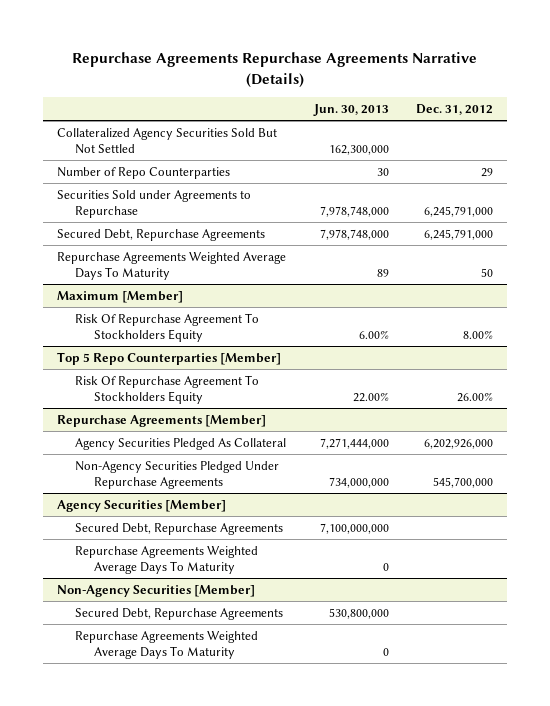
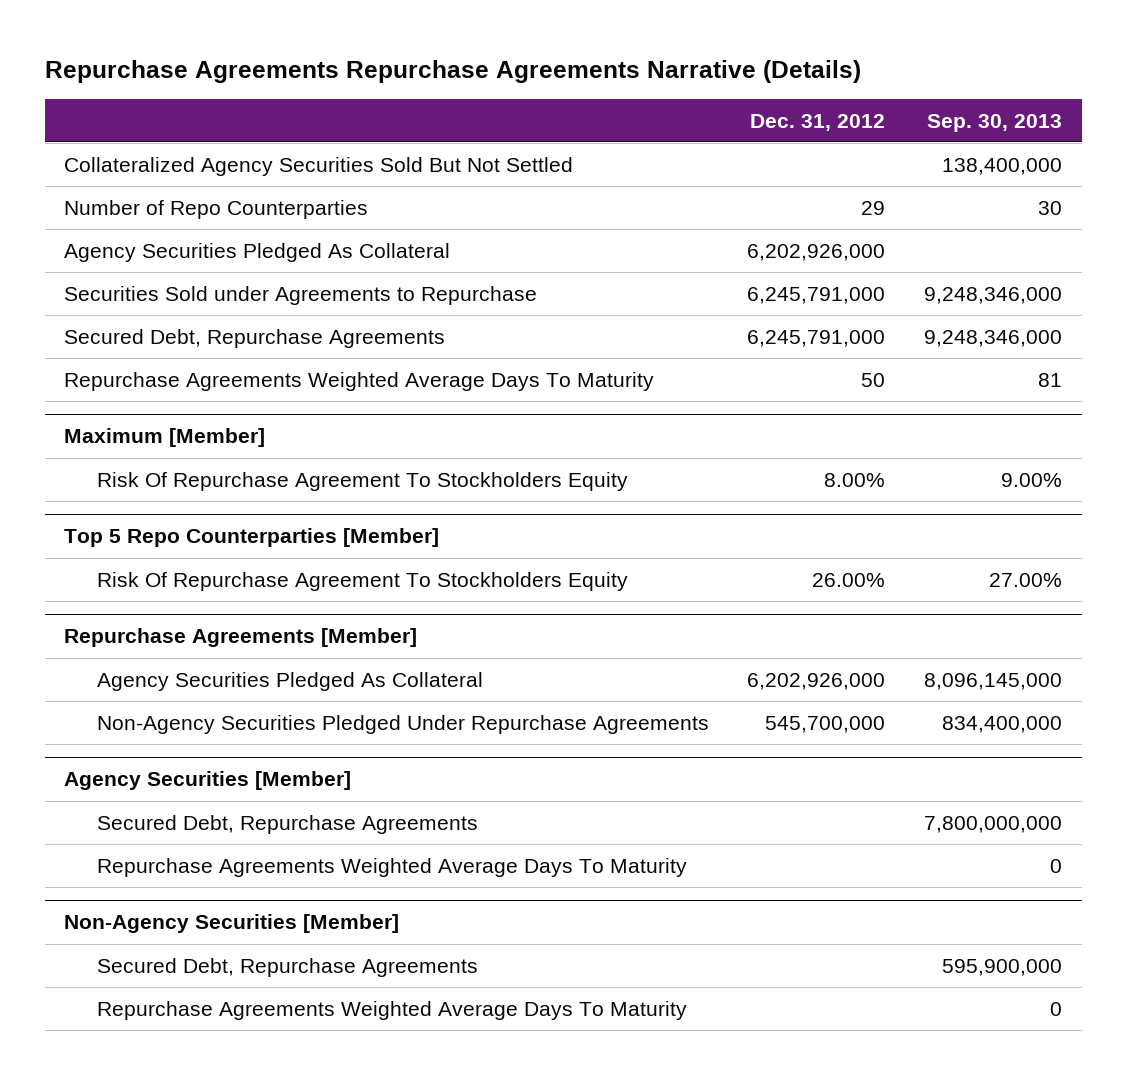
[312,103,389,116] Jun. 30, 2013 -> none
none -> [927,113,1063,132] Sep. 30, 2013
none -> [64,242,451,262] Agency Securities Pledged As Collateral

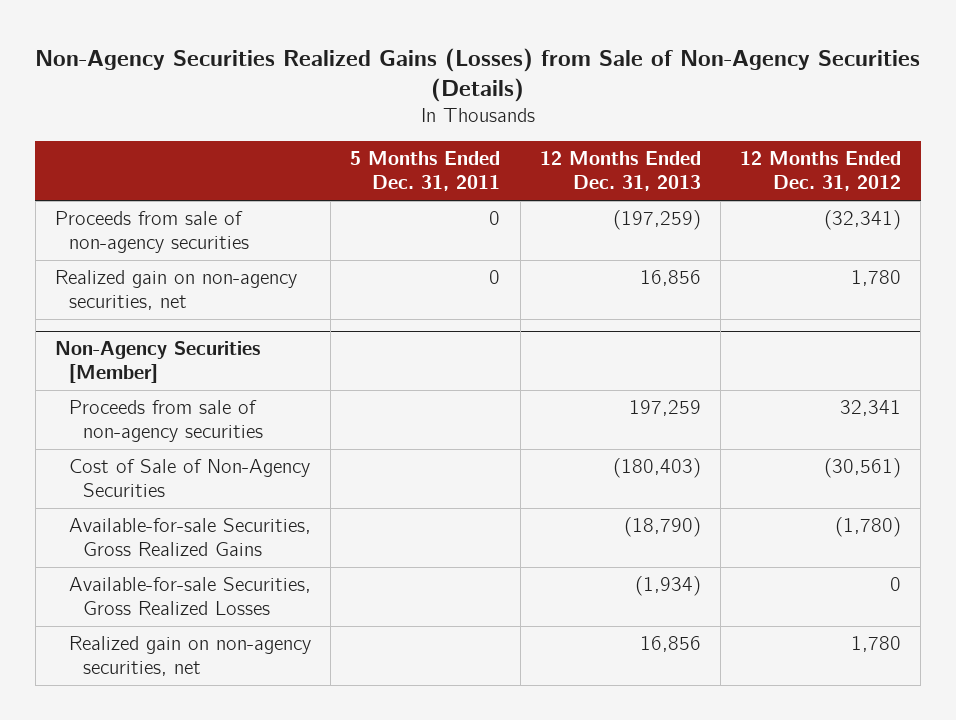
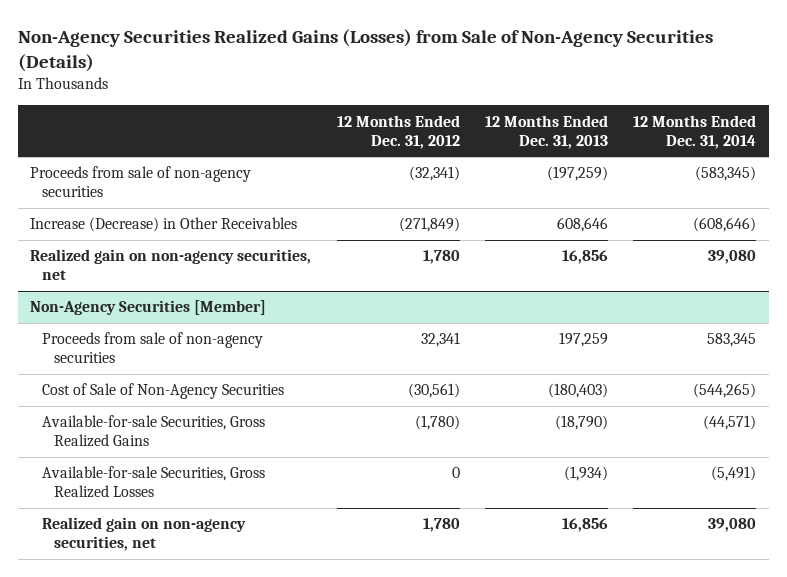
[350,151,501,192] 5 Months Ended Dec. 31, 2011 -> none
none -> [633,114,757,149] 12 Months Ended Dec. 31, 2014
none -> [30,217,298,233] Increase (Decrease) in Other Receivables

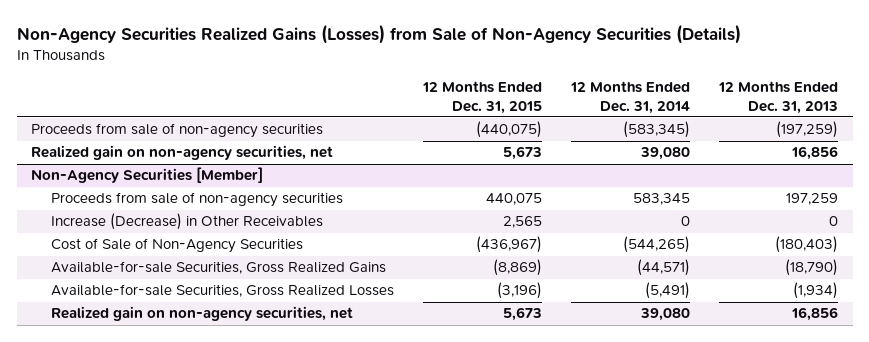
[336,114,460,149] 12 Months Ended Dec. 31, 2012 -> none
none -> [422,80,543,114] 12 Months Ended Dec. 31, 2015
[30,217,298,233] Increase (Decrease) in Other Receivables -> none
none -> [51,213,324,231] Increase (Decrease) in Other Receivables

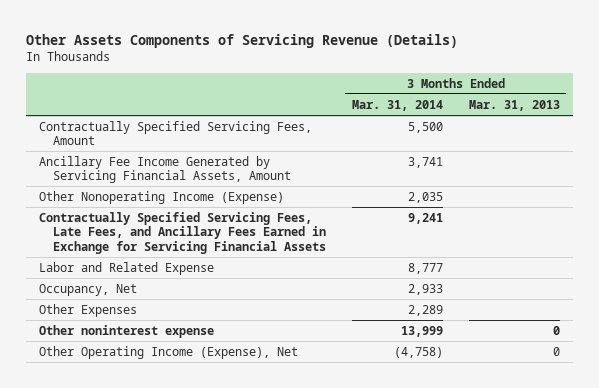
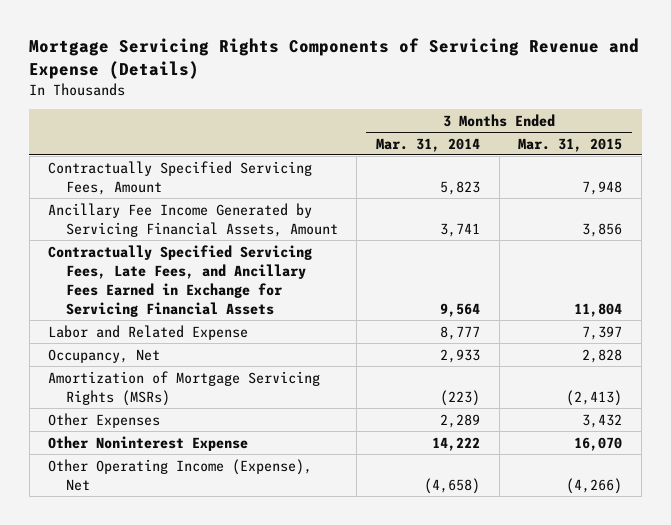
[26,33,459,48] Other Assets Components of Servicing Revenue (Details) -> [29,37,640,79] Mortgage Servicing Rights Components of Servicing Revenue and Expense (Details)
[468,99,560,111] Mar. 31, 2013 -> none
none -> [518,137,623,152] Mar. 31, 2015
[407,121,443,133] 5,500 -> [439,180,480,195] 5,823
[39,190,285,204] Other Nonoperating Income (Expense) -> none
[407,212,443,224] 9,241 -> [439,302,480,317] 9,564
none -> [48,370,321,406] Amortization of Mortgage Servicing Rights (MSRs)
[39,324,215,338] Other noninterest expense -> [48,435,249,451] Other Noninterest Expense
[400,325,443,337] 13,999 -> [431,436,480,451] 14,222
[393,346,443,358] (4,758) -> [423,477,480,494] (4,658)

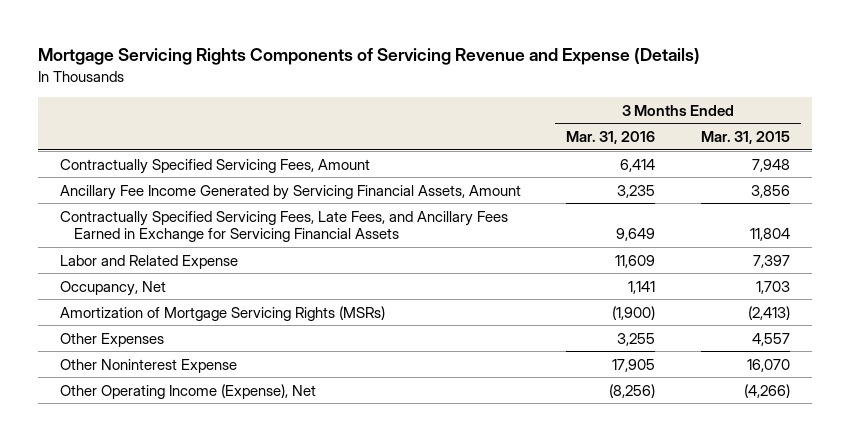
[375,137,480,152] Mar. 31, 2014 -> none
none -> [566,131,656,145] Mar. 31, 2016
[582,348,623,363] 2,828 -> [755,280,790,294] 1,703
[582,413,623,428] 3,432 -> [751,332,790,346] 4,557

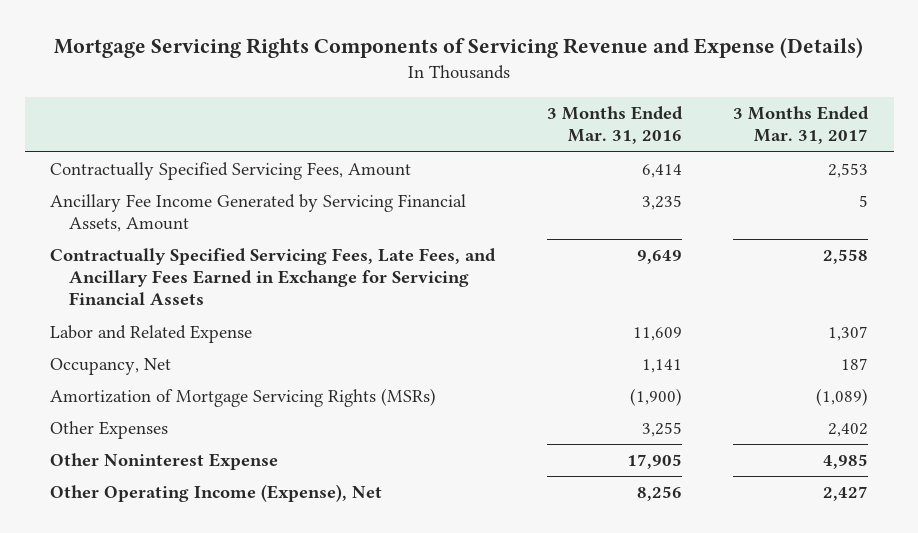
[700,131,790,145] Mar. 31, 2015 -> none
none -> [733,106,870,145] 3 Months Ended Mar. 31, 2017
[609,383,656,398] (8,256) -> [636,486,682,502] 8,256

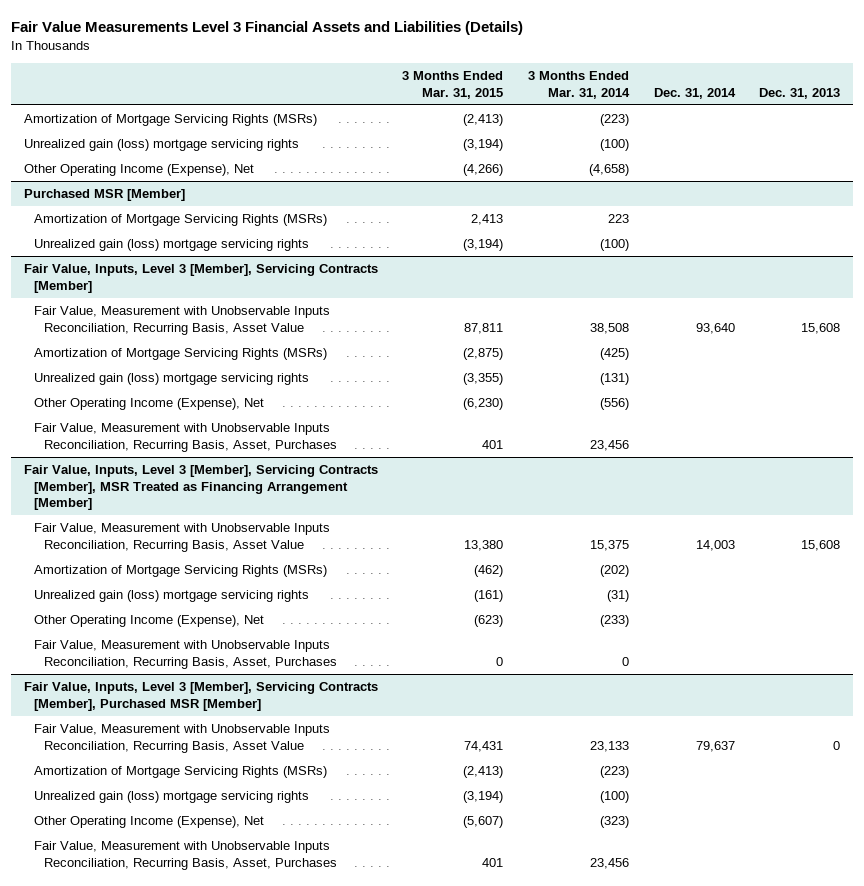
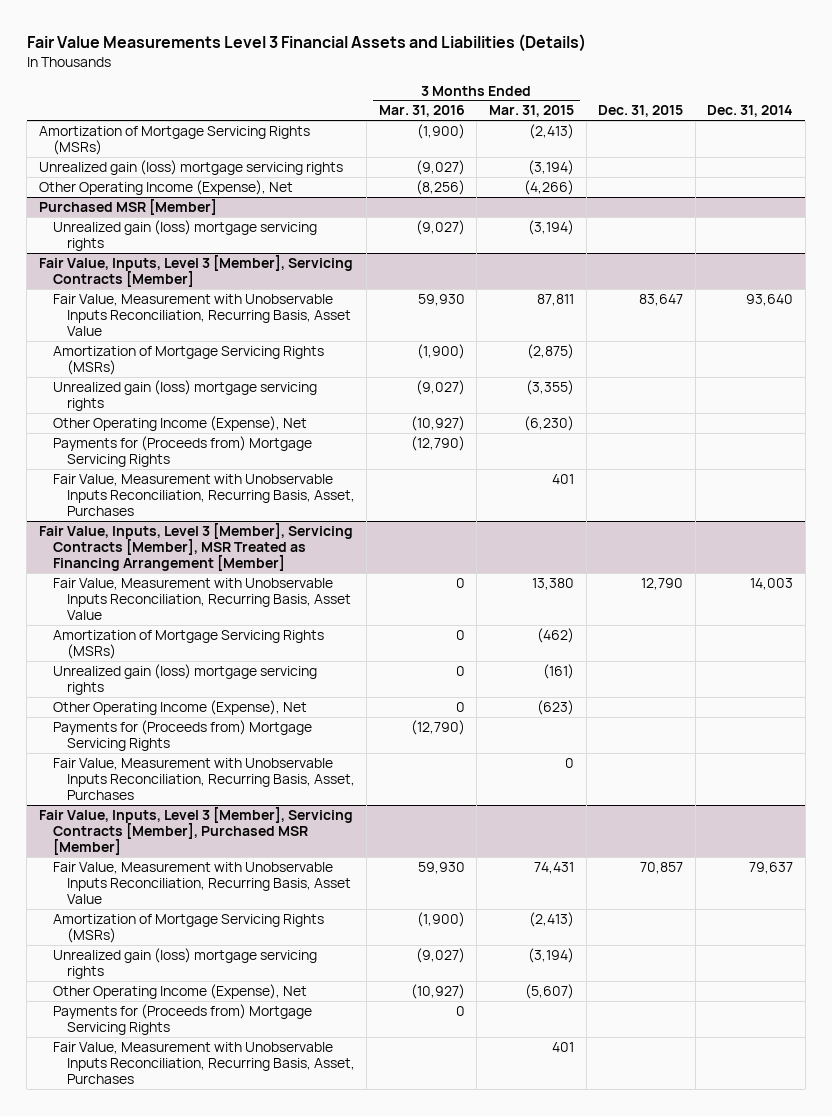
[527,71,630,99] 3 Months Ended Mar. 31, 2014 -> none
[759,87,841,99] Dec. 31, 2013 -> none
none -> [378,105,465,118] Mar. 31, 2016
none -> [598,105,684,118] Dec. 31, 2015
[34,214,328,227] Amortization of Mortgage Servicing Rights (MSRs) -> none
none -> [52,435,312,467] Payments for (Proceeds from) Mortgage Servicing Rights
none -> [52,719,312,751] Payments for (Proceeds from) Mortgage Servicing Rights
none -> [52,1003,312,1035] Payments for (Proceeds from) Mortgage Servicing Rights

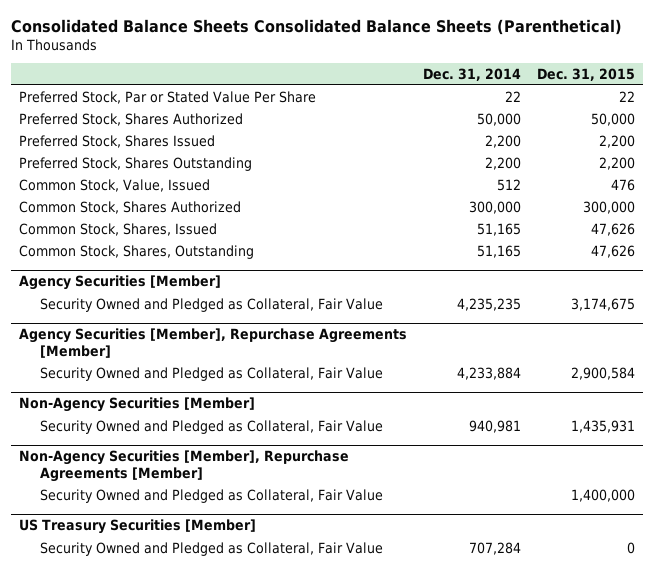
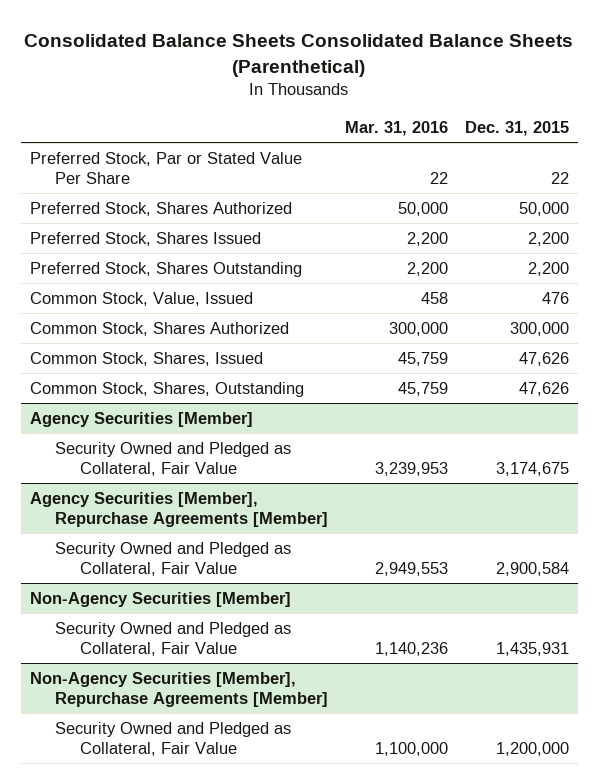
[423,67,522,81] Dec. 31, 2014 -> none
none -> [344,120,448,136] Mar. 31, 2016
[18,519,256,535] US Treasury Securities [Member] -> none
[40,541,384,556] Security Owned and Pledged as Collateral, Fair Value -> none
[571,488,636,502] 1,400,000 -> [496,741,570,756] 1,200,000

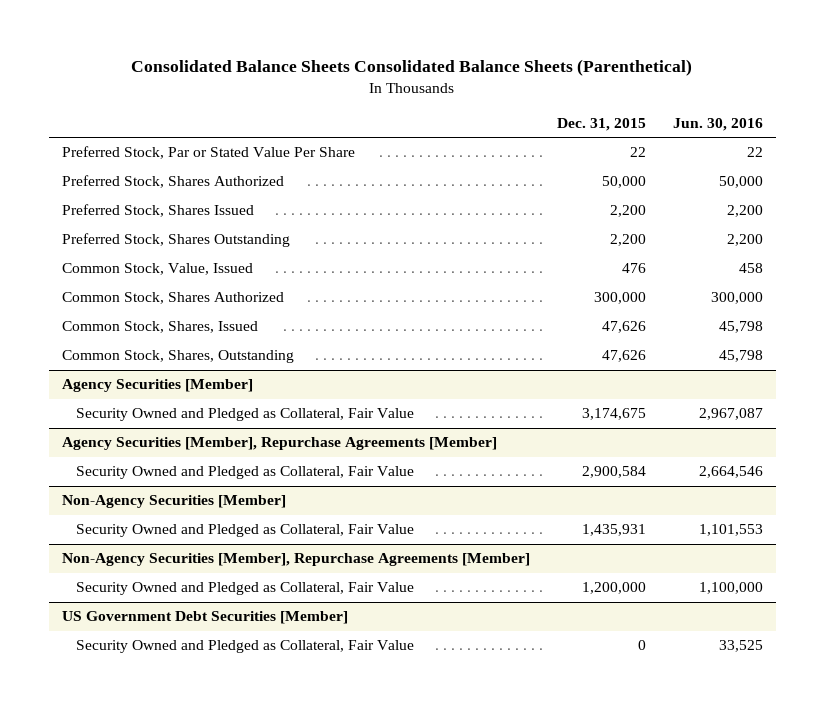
[344,120,448,136] Mar. 31, 2016 -> none
none -> [672,117,763,131] Jun. 30, 2016
none -> [62,611,349,625] US Government Debt Securities [Member]
none -> [75,640,414,654] Security Owned and Pledged as Collateral, Fair Value

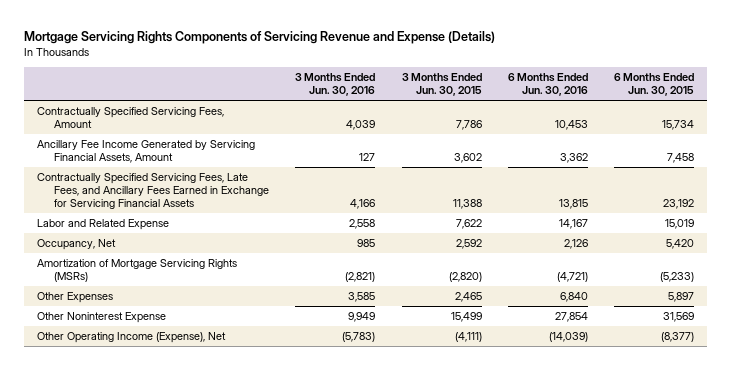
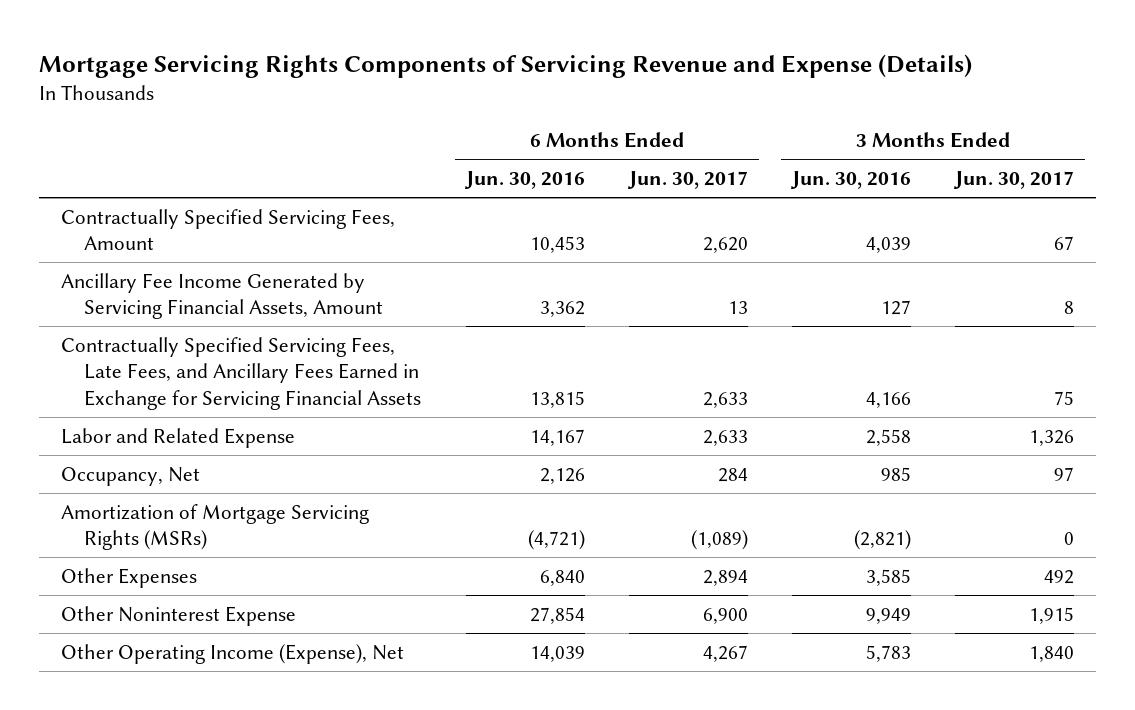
[401,73,482,97] 3 Months Ended Jun. 30, 2015 -> none
[614,73,695,97] 6 Months Ended Jun. 30, 2015 -> none
none -> [626,171,748,190] Jun. 30, 2017
none -> [952,171,1074,190] Jun. 30, 2017
[342,332,376,343] (5,783) -> [865,644,911,662] 5,783
[548,332,588,343] (14,039) -> [529,645,585,662] 14,039

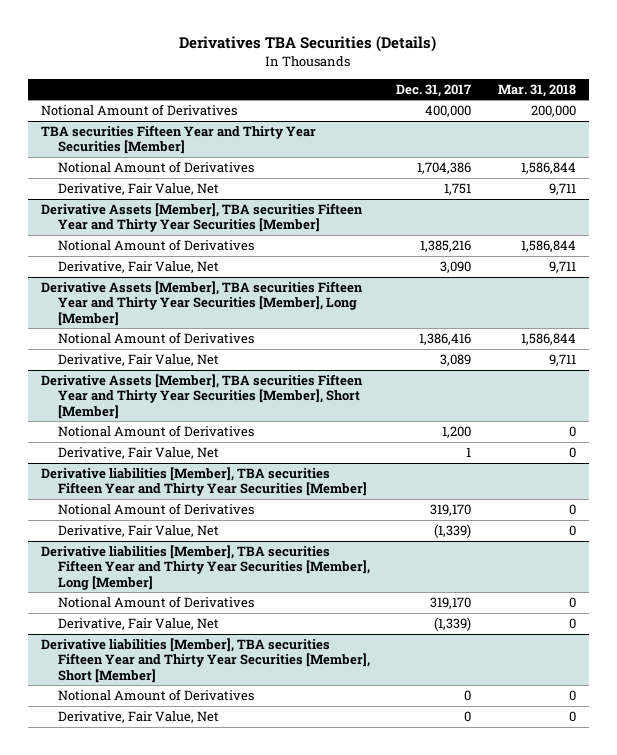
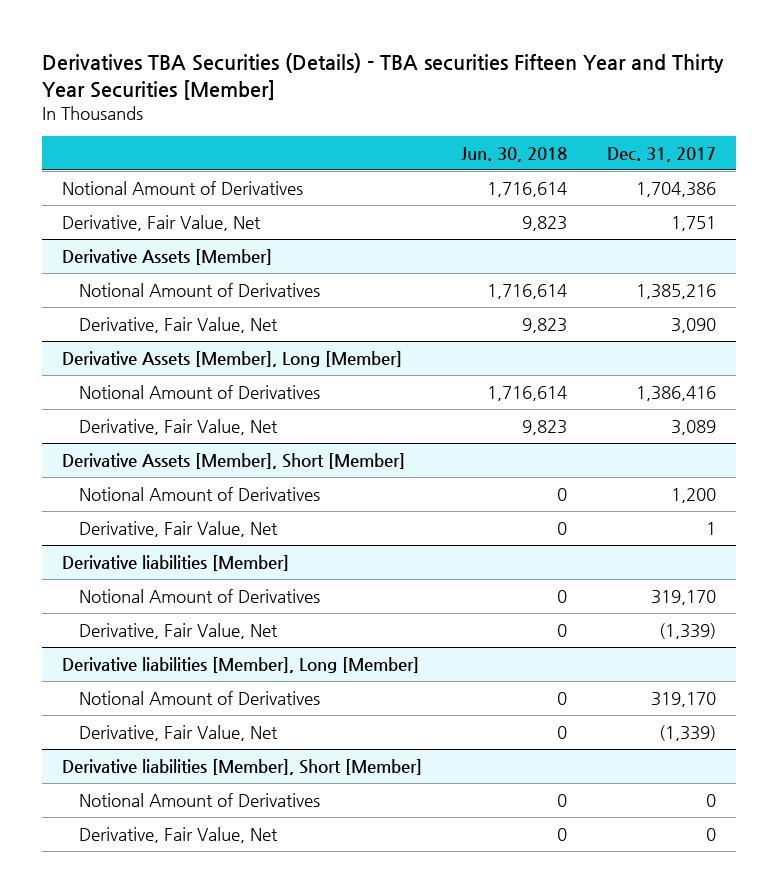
[179,36,437,53] Derivatives TBA Securities (Details) -> [42,52,725,100] Derivatives TBA Securities (Details) - TBA securities Fifteen Year and Thirty Year Securities [Member]
[497,83,576,97] Mar. 31, 2018 -> none
none -> [461,146,568,162] Jun. 30, 2018
[41,103,238,116] Notional Amount of Derivatives -> none
[41,124,317,155] TBA securities Fifteen Year and Thirty Year Securities [Member] -> none
[41,202,364,233] Derivative Assets [Member], TBA securities Fifteen Year and Thirty Year Securities [Member] -> none
none -> [61,248,272,265] Derivative Assets [Member]
[41,280,364,326] Derivative Assets [Member], TBA securities Fifteen Year and Thirty Year Securities [Member], Long [Member] -> none
none -> [61,350,402,367] Derivative Assets [Member], Long [Member]
[41,373,364,419] Derivative Assets [Member], TBA securities Fifteen Year and Thirty Year Securities [Member], Short [Member] -> none
none -> [61,452,405,469] Derivative Assets [Member], Short [Member]
[41,466,368,497] Derivative liabilities [Member], TBA securities Fifteen Year and Thirty Year Securities [Member] -> none
none -> [61,554,289,571] Derivative liabilities [Member]
[41,544,371,590] Derivative liabilities [Member], TBA securities Fifteen Year and Thirty Year Securities [Member], Long [Member] -> none
none -> [61,656,419,673] Derivative liabilities [Member], Long [Member]
[41,637,371,683] Derivative liabilities [Member], TBA securities Fifteen Year and Thirty Year Securities [Member], Short [Member] -> none
none -> [61,758,422,775] Derivative liabilities [Member], Short [Member]

